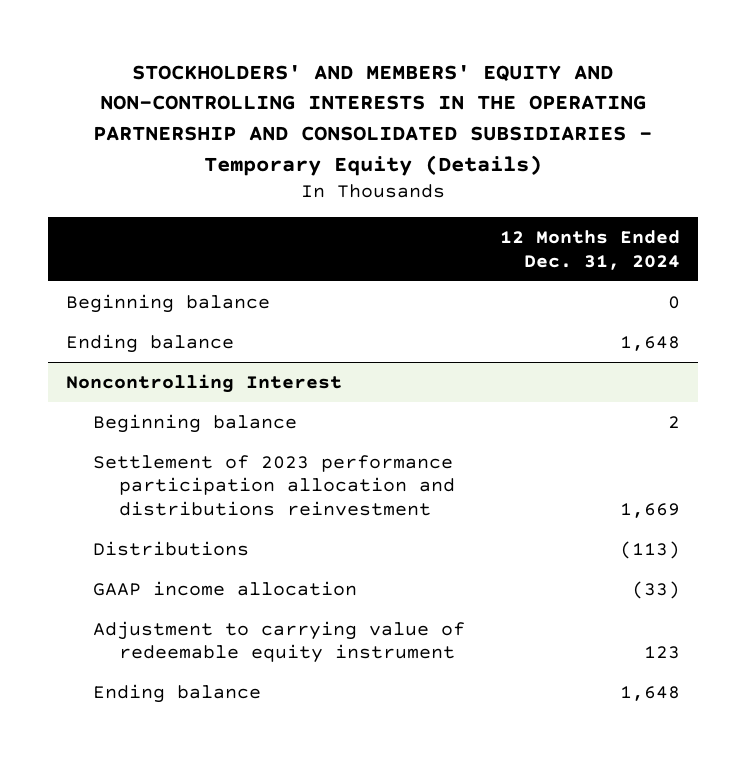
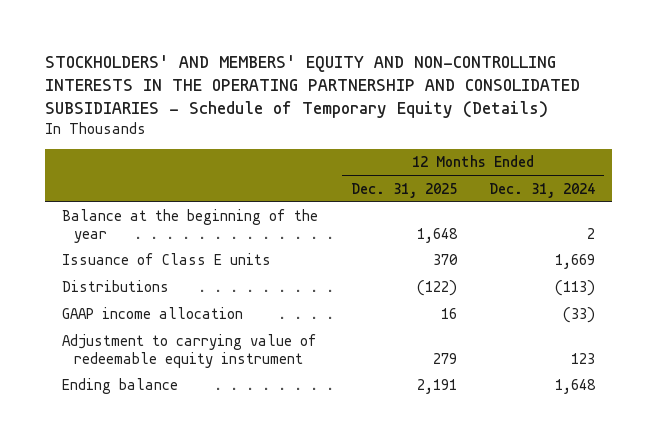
[93,64,653,176] STOCKHOLDERS' AND MEMBERS' EQUITY AND NON-CONTROLLING INTERESTS IN THE OPERATING PARTNERSHIP AND CONSOLIDATED SUBSIDIARIES - Temporary Equity (Details) -> [45,55,581,119] STOCKHOLDERS' AND MEMBERS' EQUITY AND NON-CONTROLLING INTERESTS IN THE OPERATING PARTNERSHIP AND CONSOLIDATED SUBSIDIARIES - Schedule of Temporary Equity (Details)
none -> [350,182,457,198] Dec. 31, 2025
[66,333,235,353] Ending balance -> none
[66,373,343,393] Noncontrolling Interest -> none
[92,413,297,433] Beginning balance -> none
[66,293,271,313] Beginning balance -> [61,209,318,244] Balance at the beginning of the year
[668,295,681,309] 0 -> [587,228,596,240] 2
[92,454,456,517] Settlement of 2023 performance participation allocation and distributions reinvestment -> [61,253,271,266] Issuance of Class E units

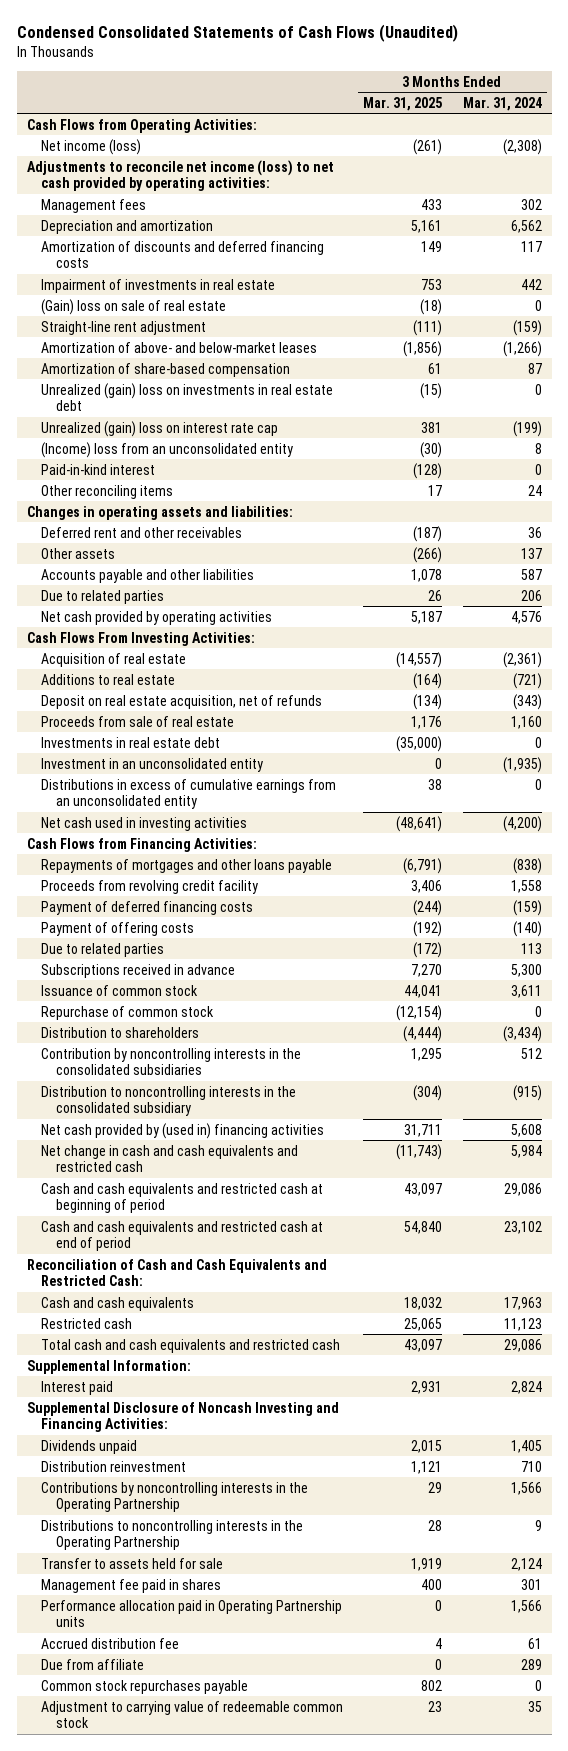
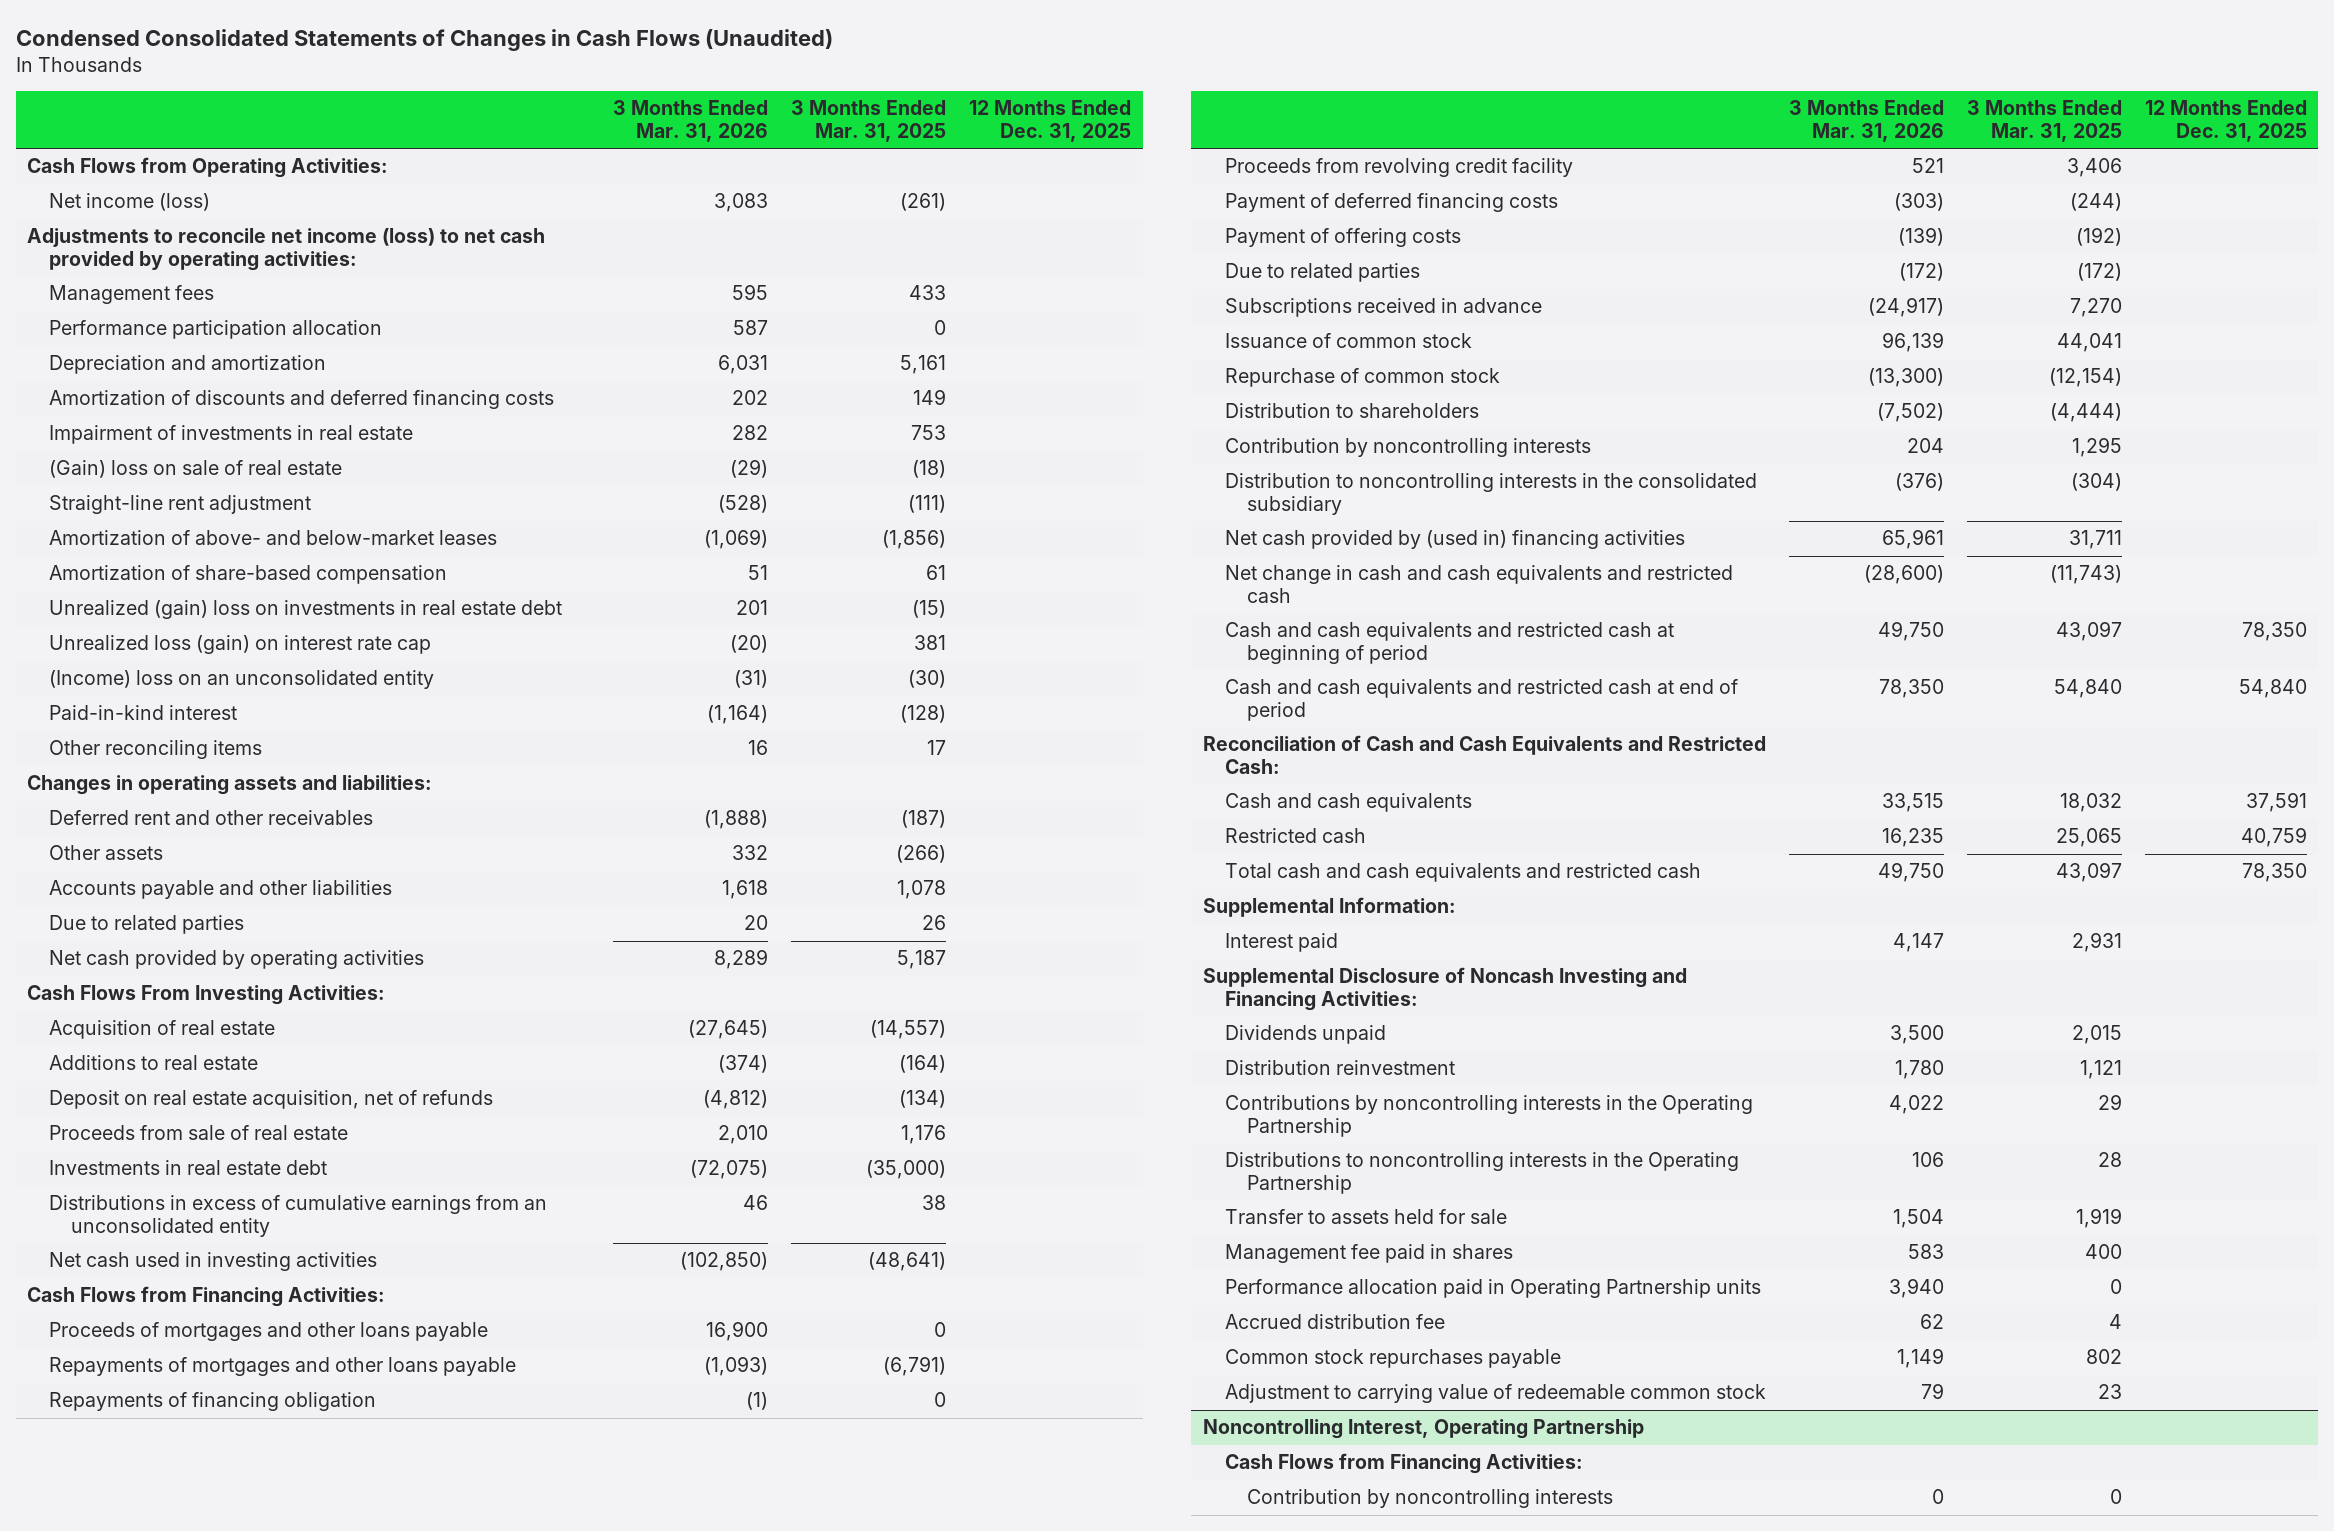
[16,24,458,43] Condensed Consolidated Statements of Cash Flows (Unaudited) -> [15,28,833,51] Condensed Consolidated Statements of Changes in Cash Flows (Unaudited)
[462,96,542,111] Mar. 31, 2024 -> none
none -> [613,100,769,142] 3 Months Ended Mar. 31, 2026
none -> [969,100,1132,142] 12 Months Ended Dec. 31, 2025
none -> [49,320,383,340] Performance participation allocation
[41,420,279,437] Unrealized (gain) loss on interest rate cap -> [49,635,432,655] Unrealized loss (gain) on interest rate cap
[41,441,294,458] (Income) loss from an unconsolidated entity -> [49,670,435,690] (Income) loss on an unconsolidated entity
[41,757,264,772] Investment in an unconsolidated entity -> none
none -> [49,1322,489,1342] Proceeds of mortgages and other loans payable
none -> [49,1392,377,1412] Repayments of financing obligation
[41,1047,302,1076] Contribution by noncontrolling interests in the consolidated subsidiaries -> [1224,438,1591,458] Contribution by noncontrolling interests
[41,1658,145,1670] Due from affiliate -> none
none -> [1202,1419,1644,1440] Noncontrolling Interest, Operating Partnership
none -> [1224,1453,1583,1475] Cash Flows from Financing Activities:
none -> [1246,1489,1613,1509] Contribution by noncontrolling interests

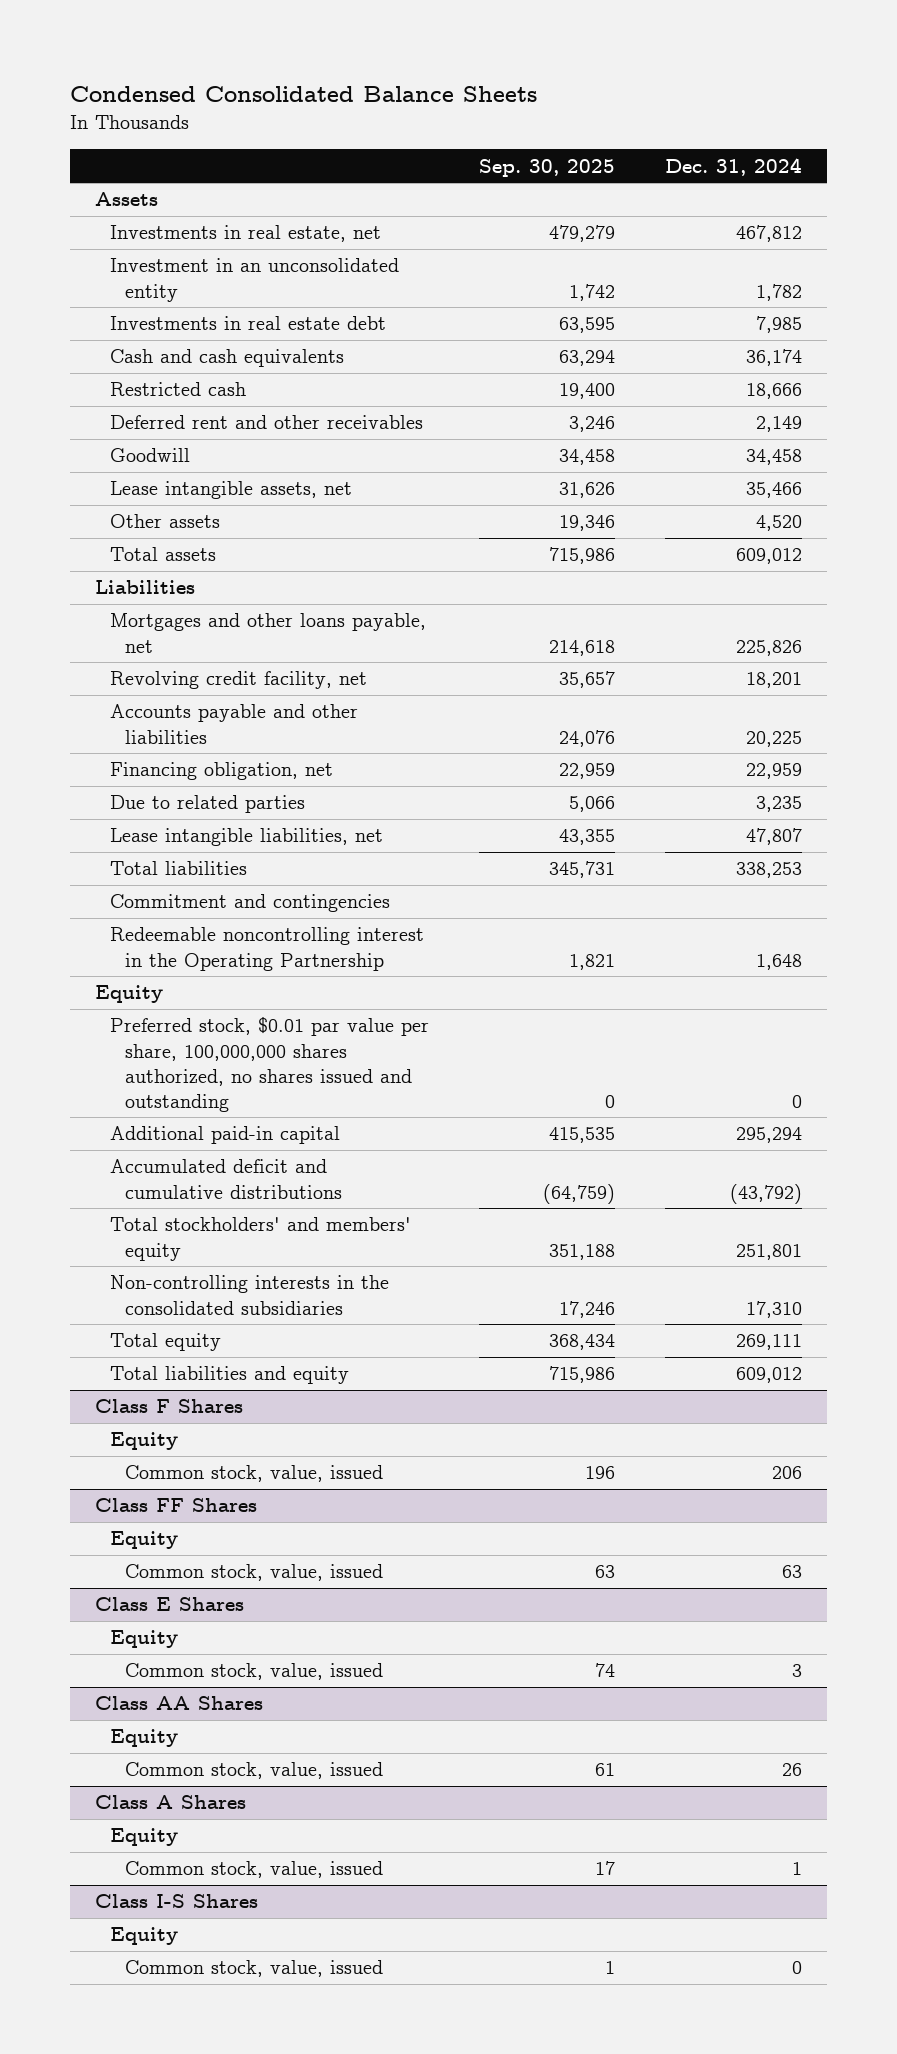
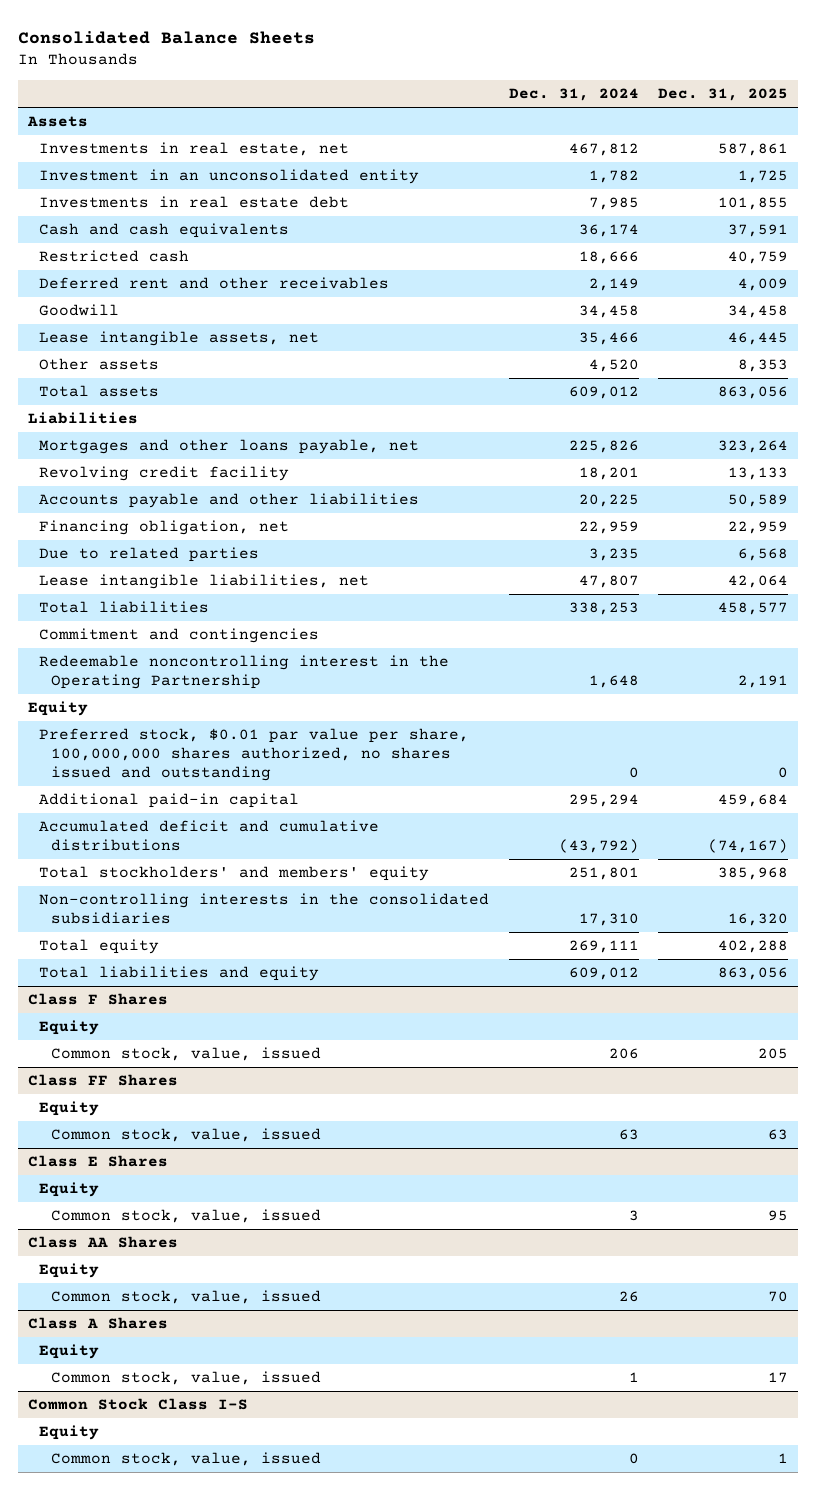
[70,85,538,102] Condensed Consolidated Balance Sheets -> [18,30,316,44] Consolidated Balance Sheets
[478,158,615,177] Sep. 30, 2025 -> none
none -> [658,88,789,102] Dec. 31, 2025
[109,671,367,690] Revolving credit facility, net -> [39,466,290,482] Revolving credit facility
[95,1894,259,1909] Class I-S Shares -> [27,1398,248,1411] Common Stock Class I-S

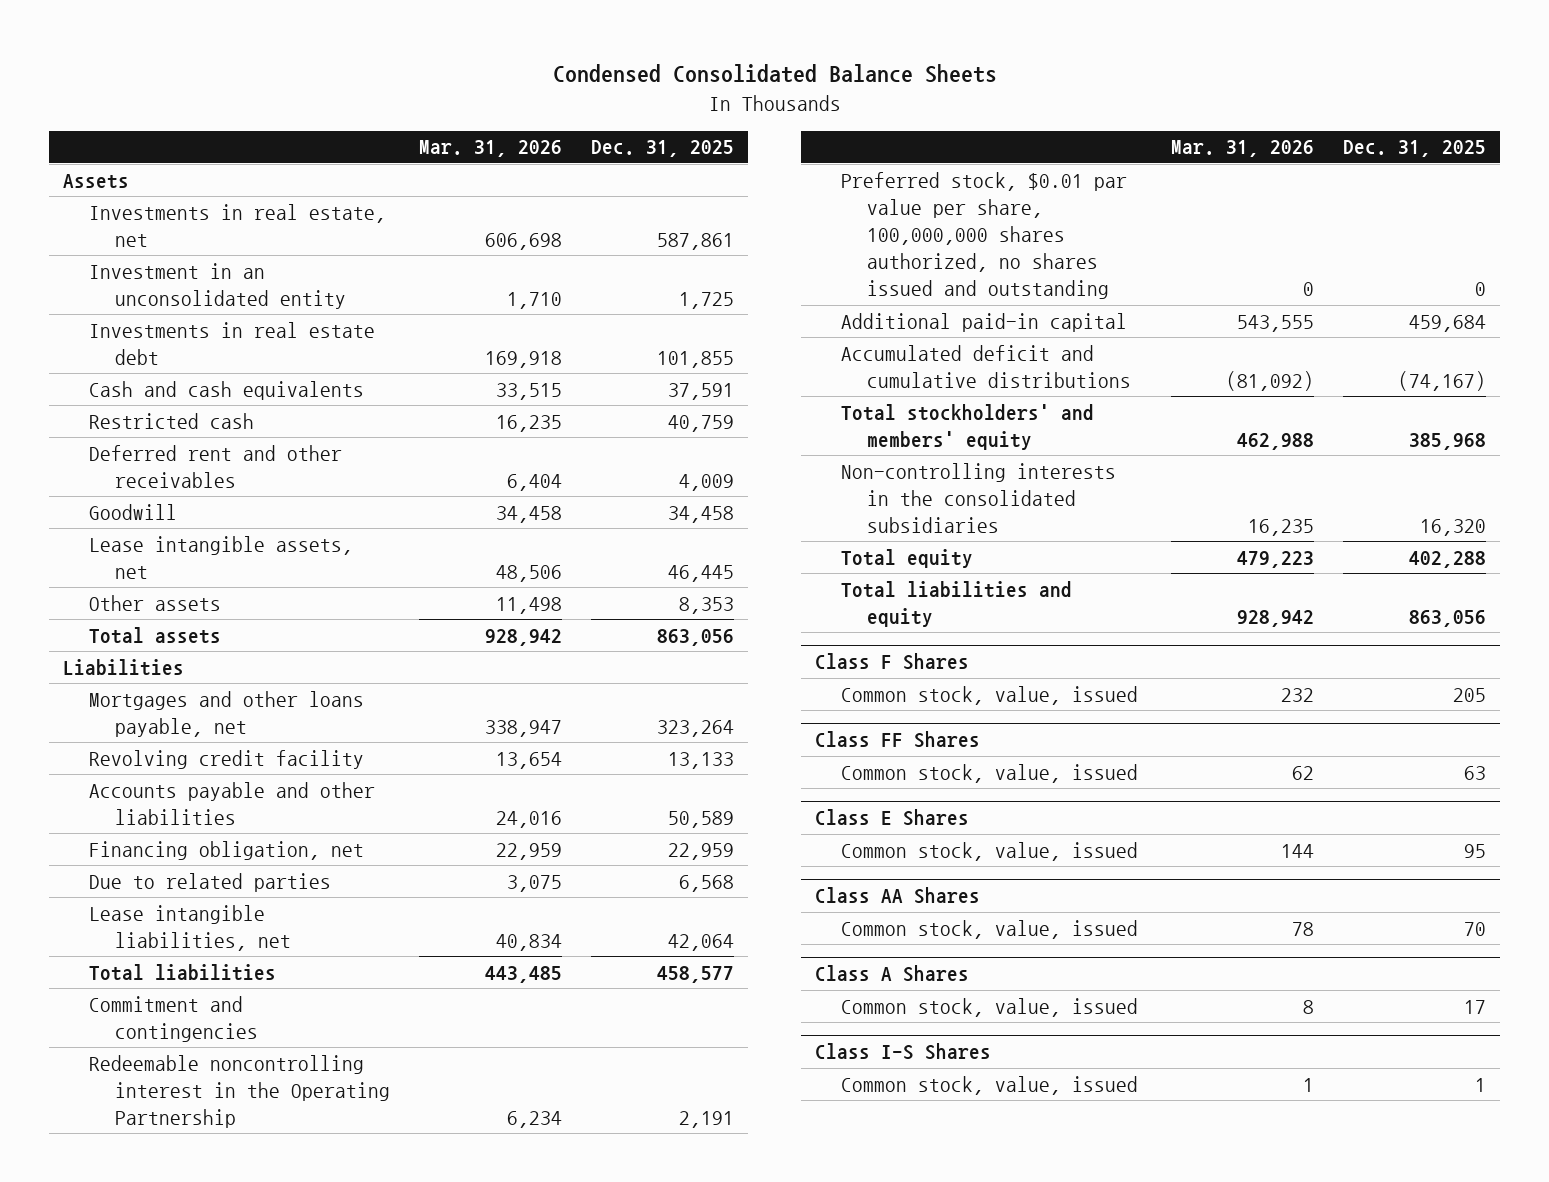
[18,30,316,44] Consolidated Balance Sheets -> [552,64,997,84] Condensed Consolidated Balance Sheets
[508,88,639,102] Dec. 31, 2024 -> none
none -> [418,140,562,158] Mar. 31, 2026
[27,701,88,717] Equity -> none
[39,1020,100,1036] Equity -> none
[39,1101,100,1117] Equity -> none
[39,1182,100,1198] Equity -> none
[39,1263,100,1279] Equity -> none
[39,1344,100,1360] Equity -> none
[39,1425,100,1441] Equity -> none
[27,1398,248,1411] Common Stock Class I-S -> [815,1043,992,1061] Class I-S Shares

